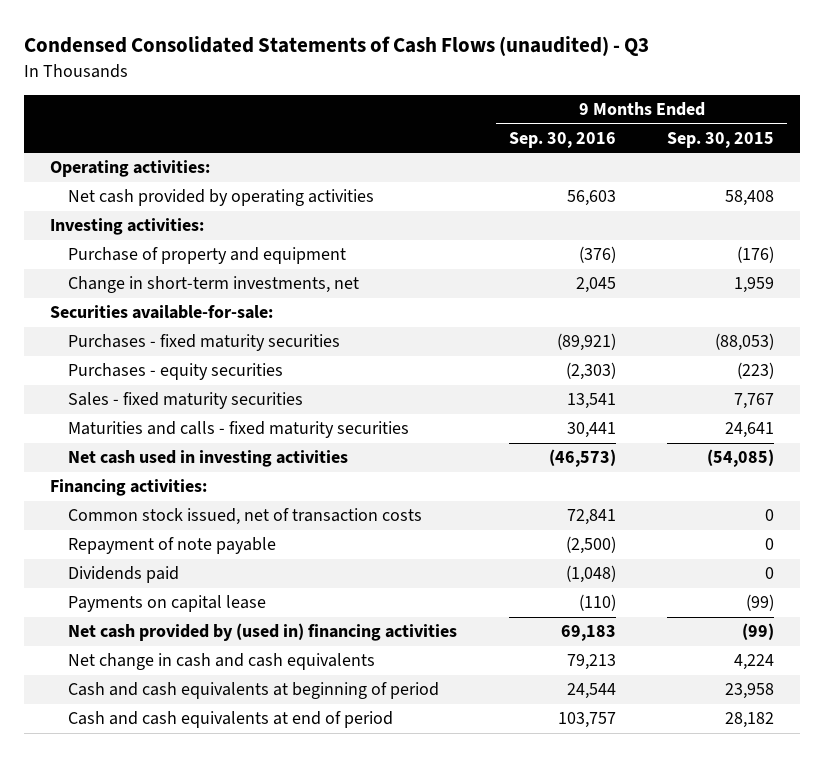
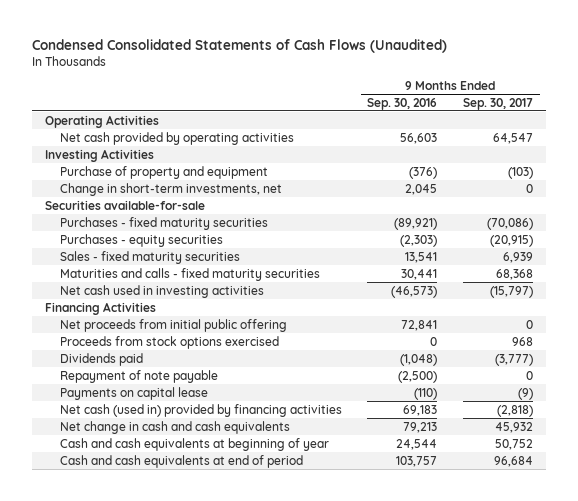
[23,35,649,56] Condensed Consolidated Statements of Cash Flows (unaudited) - Q3 -> [31,38,447,53] Condensed Consolidated Statements of Cash Flows (Unaudited)
[667,132,775,149] Sep. 30, 2015 -> none
none -> [463,97,534,110] Sep. 30, 2017
[49,160,210,178] Operating activities: -> [44,114,159,128] Operating Activities
[49,218,204,236] Investing activities: -> [44,148,154,162] Investing Activities
[49,305,273,320] Securities available-for-sale: -> [44,199,205,210] Securities available-for-sale
[49,479,207,497] Financing activities: -> [44,301,156,315] Financing Activities
[67,508,422,526] Common stock issued, net of transaction costs -> [59,318,287,332] Net proceeds from initial public offering
none -> [59,335,279,349] Proceeds from stock options exercised
[67,537,276,555] Repayment of note payable -> [59,369,218,383] Repayment of note payable
[67,623,457,642] Net cash provided by (used in) financing activities -> [59,403,342,417] Net cash (used in) provided by financing activities
[67,682,439,700] Cash and cash equivalents at beginning of period -> [59,437,329,451] Cash and cash equivalents at beginning of year

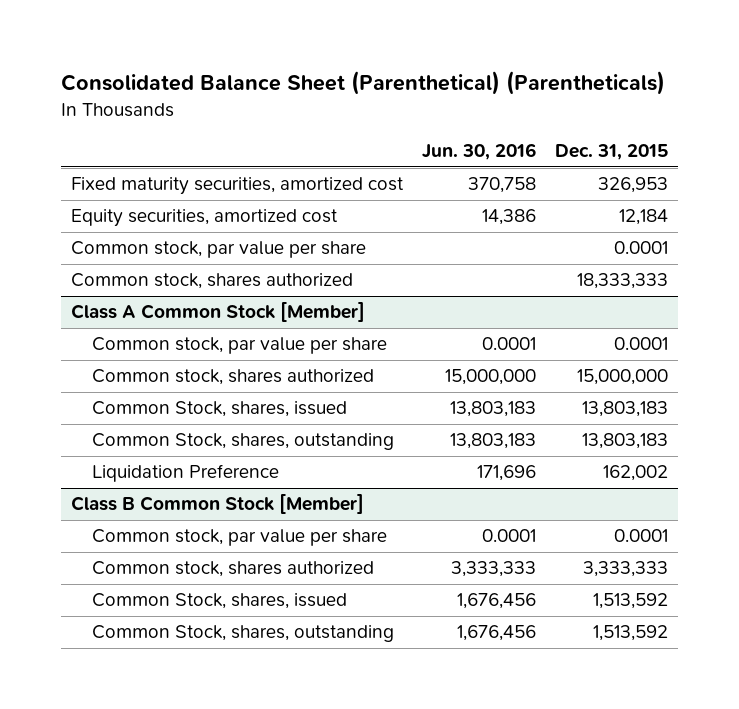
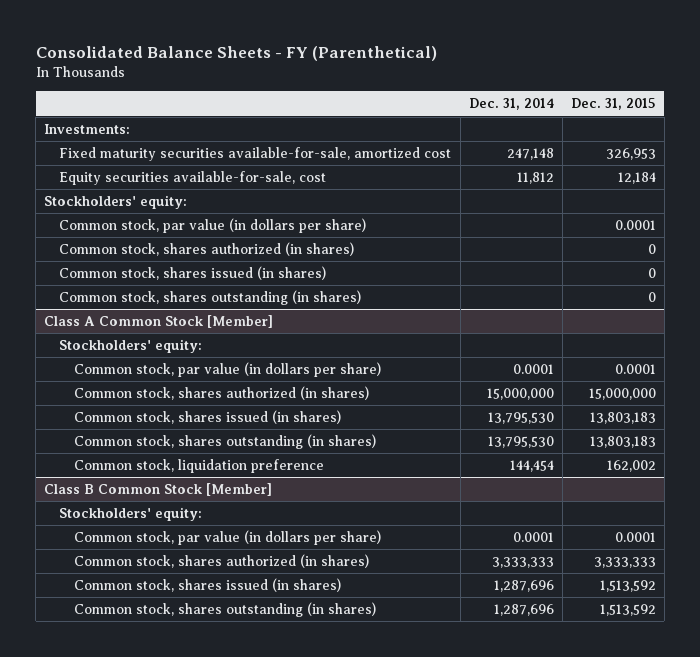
[61,71,666,96] Consolidated Balance Sheet (Parenthetical) (Parentheticals) -> [35,45,437,61] Consolidated Balance Sheets - FY (Parenthetical)
[422,143,537,161] Jun. 30, 2016 -> none
none -> [468,98,554,111] Dec. 31, 2014
none -> [44,124,131,135] Investments:
[70,177,404,196] Fixed maturity securities, amortized cost -> [59,147,452,162] Fixed maturity securities available-for-sale, amortized cost
[70,209,338,228] Equity securities, amortized cost -> [59,171,327,186] Equity securities available-for-sale, cost
none -> [44,195,188,210] Stockholders' equity:
[70,241,366,259] Common stock, par value per share -> [59,218,367,234] Common stock, par value (in dollars per share)
[70,273,353,290] Common stock, shares authorized -> [59,242,355,257] Common stock, shares authorized (in shares)
[577,273,669,290] 18,333,333 -> [647,244,656,255] 0
none -> [59,266,327,281] Common stock, shares issued (in shares)
none -> [59,290,362,306] Common stock, shares outstanding (in shares)
none -> [59,339,203,354] Stockholders' equity:
[91,337,387,355] Common stock, par value per share -> [74,362,382,378] Common stock, par value (in dollars per share)
[91,369,374,386] Common stock, shares authorized -> [74,386,370,401] Common stock, shares authorized (in shares)
[91,401,347,418] Common Stock, shares, issued -> [74,410,342,425] Common stock, shares issued (in shares)
[91,433,394,451] Common Stock, shares, outstanding -> [74,434,377,450] Common stock, shares outstanding (in shares)
[91,464,279,483] Liquidation Preference -> [74,459,325,474] Common stock, liquidation preference
none -> [59,507,203,522] Stockholders' equity:
[91,529,387,547] Common stock, par value per share -> [74,530,382,546] Common stock, par value (in dollars per share)
[91,561,374,578] Common stock, shares authorized -> [74,554,370,569] Common stock, shares authorized (in shares)
[91,593,347,610] Common Stock, shares, issued -> [74,578,342,593] Common stock, shares issued (in shares)
[91,625,394,643] Common Stock, shares, outstanding -> [74,602,377,618] Common stock, shares outstanding (in shares)

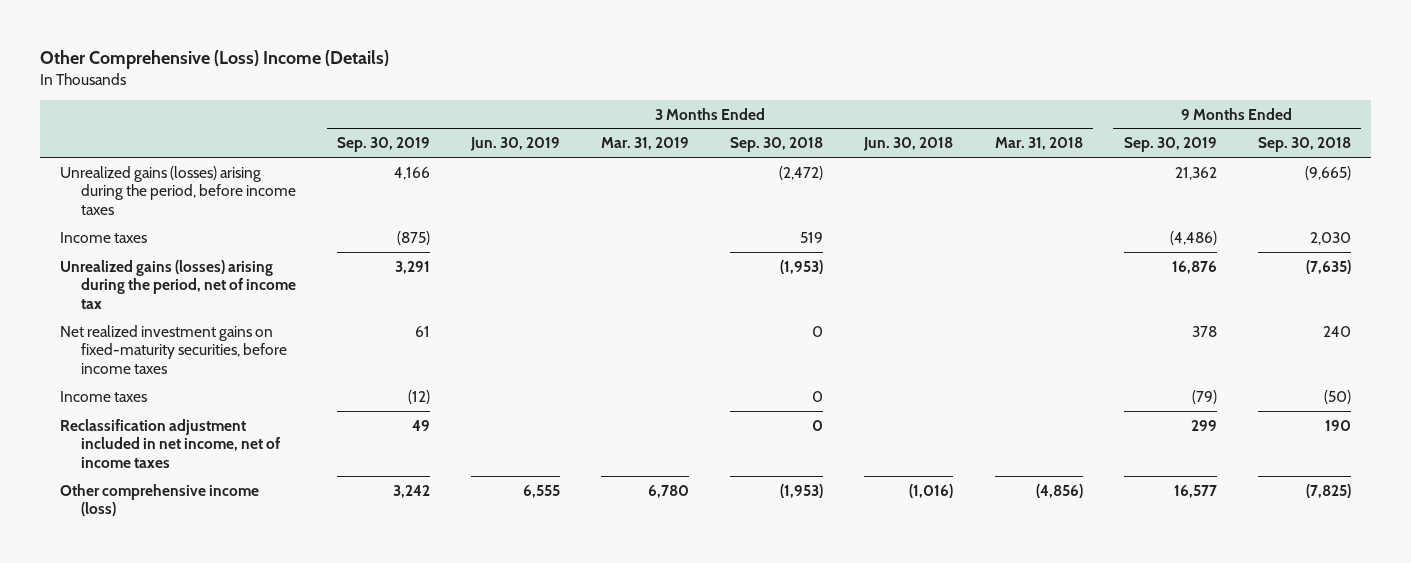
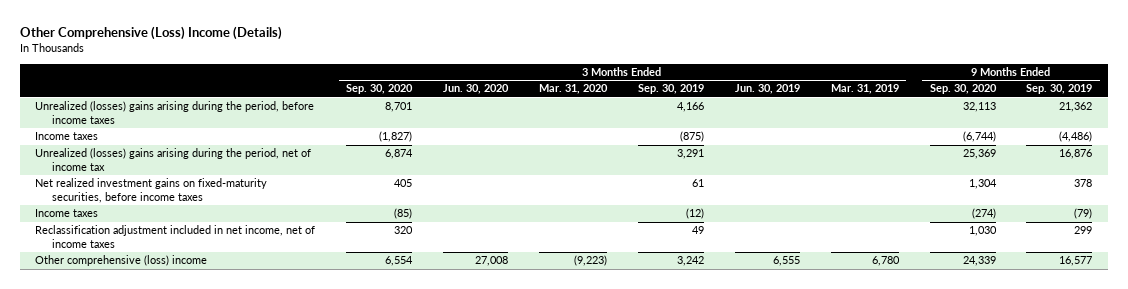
[730,137,824,153] Sep. 30, 2018 -> none
[863,137,954,152] Jun. 30, 2018 -> none
[994,137,1083,151] Mar. 31, 2018 -> none
[1257,137,1351,153] Sep. 30, 2018 -> none
none -> [346,84,414,95] Sep. 30, 2020
none -> [443,84,510,95] Jun. 30, 2020
none -> [539,84,609,95] Mar. 31, 2020
none -> [929,84,997,95] Sep. 30, 2020
[60,165,296,215] Unrealized gains (losses) arising during the period, before income taxes -> [35,101,315,124] Unrealized (losses) gains arising during the period, before income taxes
[60,259,296,309] Unrealized gains (losses) arising during the period, net of income tax -> [35,148,312,171] Unrealized (losses) gains arising during the period, net of income tax
[60,483,260,517] Other comprehensive income (loss) -> [35,255,208,267] Other comprehensive (loss) income

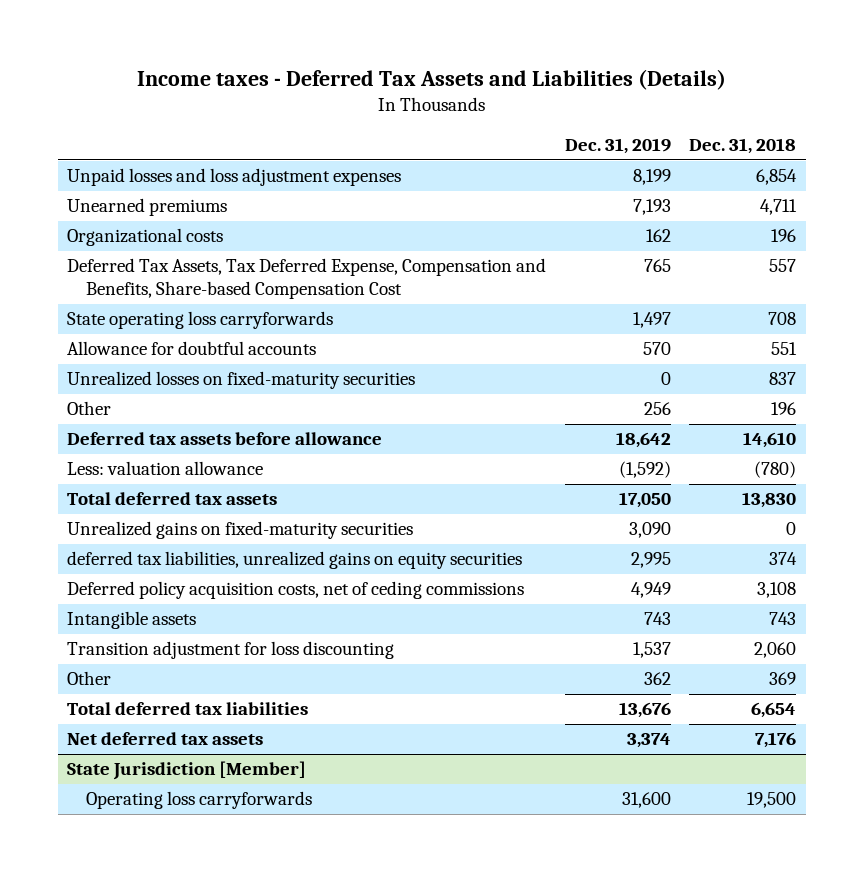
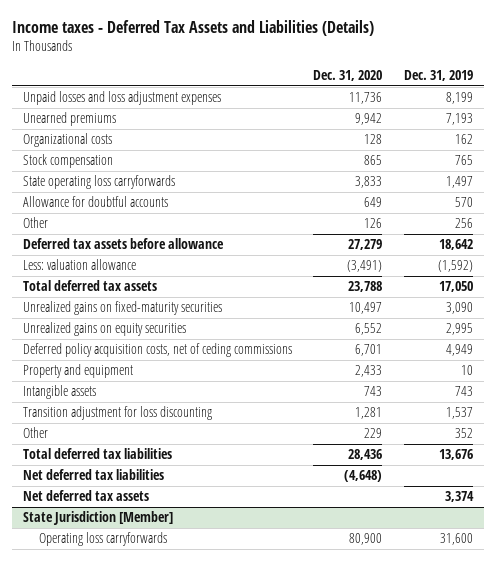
[689,138,797,155] Dec. 31, 2018 -> none
none -> [313,70,383,82] Dec. 31, 2020
[66,258,546,299] Deferred Tax Assets, Tax Deferred Expense, Compensation and Benefits, Share-based Compensation Cost -> [22,154,113,169] Stock compensation
[66,371,415,390] Unrealized losses on fixed-maturity securities -> none
[66,551,522,570] deferred tax liabilities, unrealized gains on equity securities -> [22,322,186,337] Unrealized gains on equity securities
none -> [22,364,133,379] Property and equipment
[643,672,671,686] 362 -> [454,428,473,439] 352
none -> [22,469,164,481] Net deferred tax liabilities

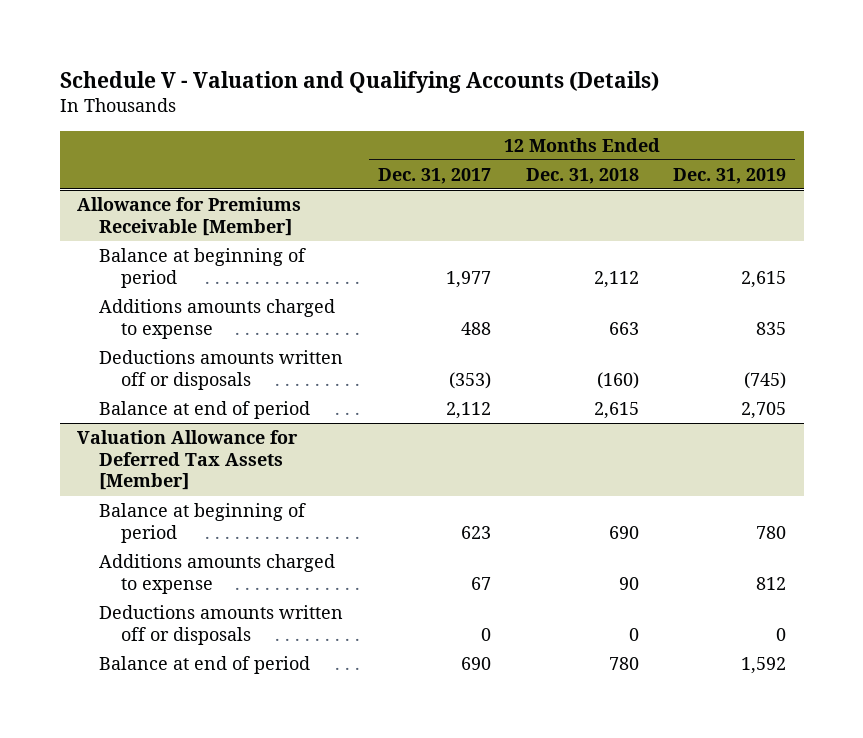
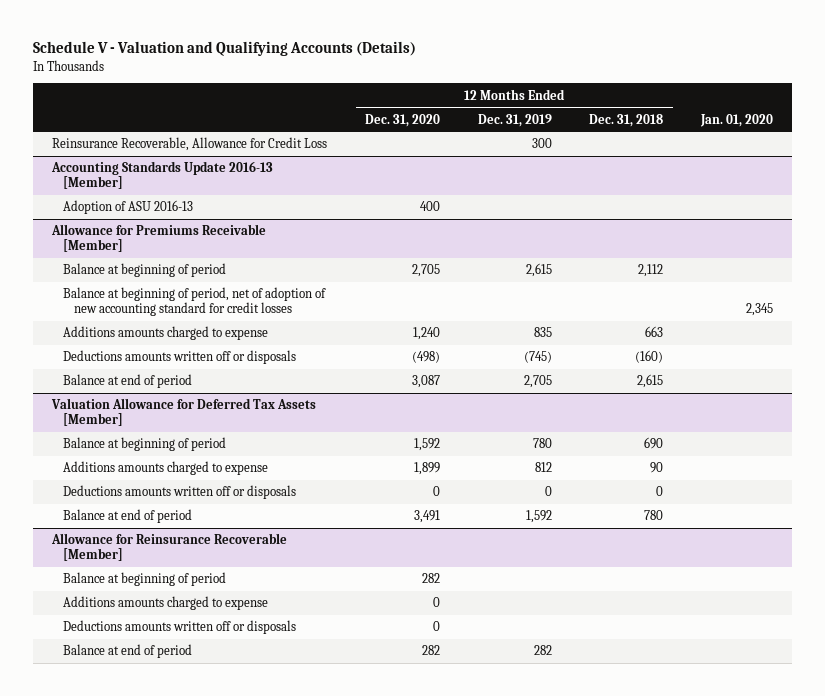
[377,167,491,184] Dec. 31, 2017 -> none
none -> [364,113,440,127] Dec. 31, 2020
none -> [700,113,774,127] Jan. 01, 2020
none -> [52,137,328,152] Reinsurance Recoverable, Allowance for Credit Loss
none -> [51,161,274,190] Accounting Standards Update 2016-13 [Member]
none -> [63,200,194,215] Adoption of ASU 2016-13
none -> [63,287,327,317] Balance at beginning of period, net of adoption of new accounting standard for credit losses
none -> [51,533,288,562] Allowance for Reinsurance Recoverable [Member]
none -> [63,572,227,587] Balance at beginning of period
none -> [63,596,269,611] Additions amounts charged to expense
none -> [63,620,297,635] Deductions amounts written off or disposals
none -> [63,644,193,659] Balance at end of period

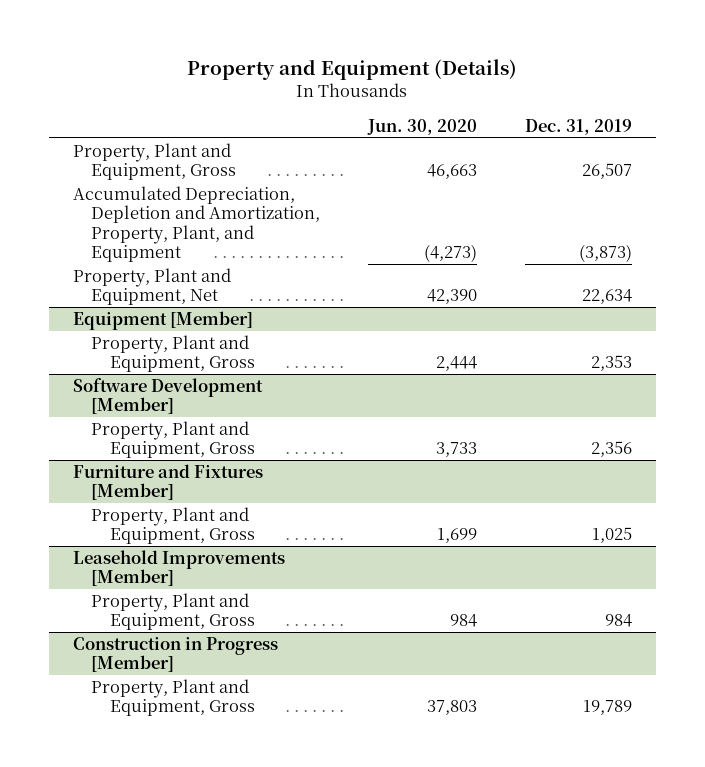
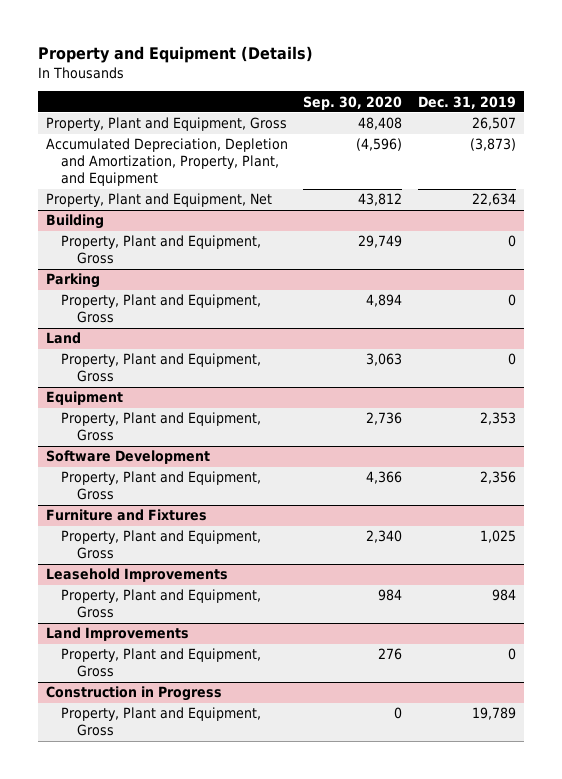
[367,118,478,135] Jun. 30, 2020 -> none
none -> [303,95,403,110] Sep. 30, 2020
none -> [45,214,104,230] Building
none -> [61,235,262,265] Property, Plant and Equipment, Gross
none -> [45,273,100,289] Parking
none -> [61,294,262,324] Property, Plant and Equipment, Gross
none -> [45,332,81,345] Land
none -> [61,353,262,383] Property, Plant and Equipment, Gross
[72,311,253,331] Equipment [Member] -> [45,391,123,406] Equipment
[72,378,263,415] Software Development [Member] -> [45,450,210,465] Software Development
[72,464,263,501] Furniture and Fixtures [Member] -> [45,509,207,522] Furniture and Fixtures
[72,550,285,587] Leasehold Improvements [Member] -> [45,568,228,583] Leasehold Improvements
none -> [45,627,189,642] Land Improvements
none -> [61,648,262,678] Property, Plant and Equipment, Gross
[72,637,278,673] Construction in Progress [Member] -> [45,686,222,702] Construction in Progress

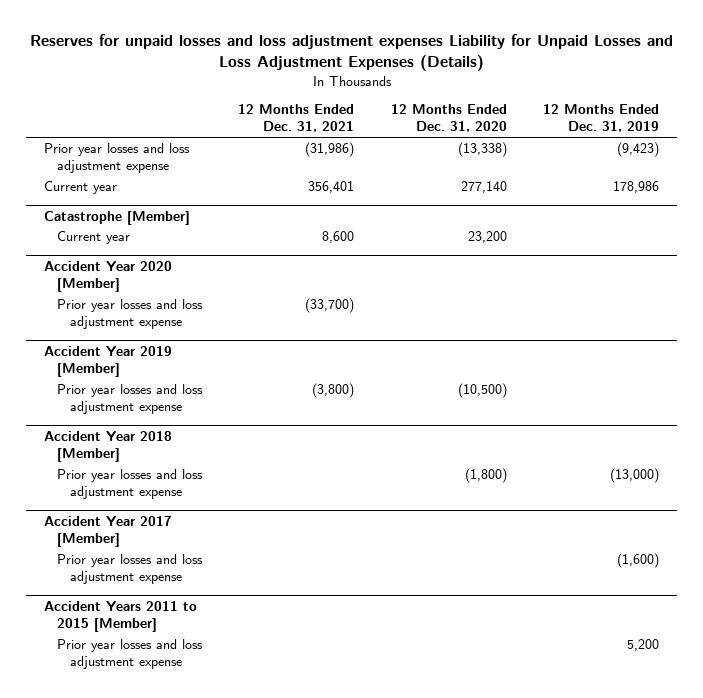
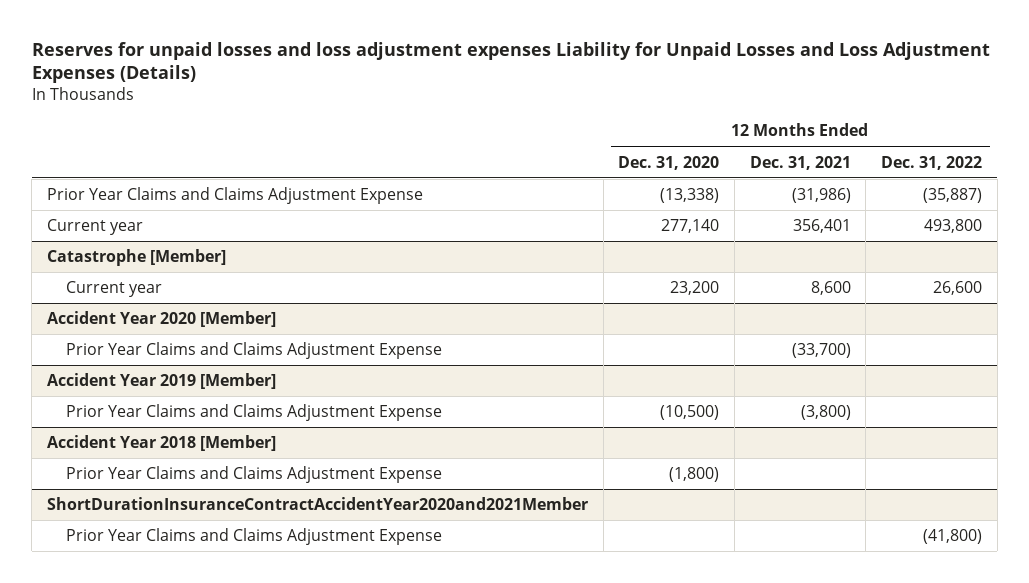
[543,104,660,133] 12 Months Ended Dec. 31, 2019 -> none
none -> [880,155,982,170] Dec. 31, 2022
[43,143,190,174] Prior year losses and loss adjustment expense -> [46,186,423,204] Prior Year Claims and Claims Adjustment Expense
[56,299,203,330] Prior year losses and loss adjustment expense -> [65,341,442,359] Prior Year Claims and Claims Adjustment Expense
[56,384,203,415] Prior year losses and loss adjustment expense -> [65,403,442,421] Prior Year Claims and Claims Adjustment Expense
[43,515,172,547] Accident Year 2017 [Member] -> none
[43,600,197,632] Accident Years 2011 to 2015 [Member] -> none
[56,639,203,670] Prior year losses and loss adjustment expense -> none
[56,469,203,500] Prior year losses and loss adjustment expense -> [65,465,442,483] Prior Year Claims and Claims Adjustment Expense
none -> [46,496,588,510] ShortDurationInsuranceContractAccidentYear2020and2021Member
[56,554,203,585] Prior year losses and loss adjustment expense -> [65,527,442,545] Prior Year Claims and Claims Adjustment Expense

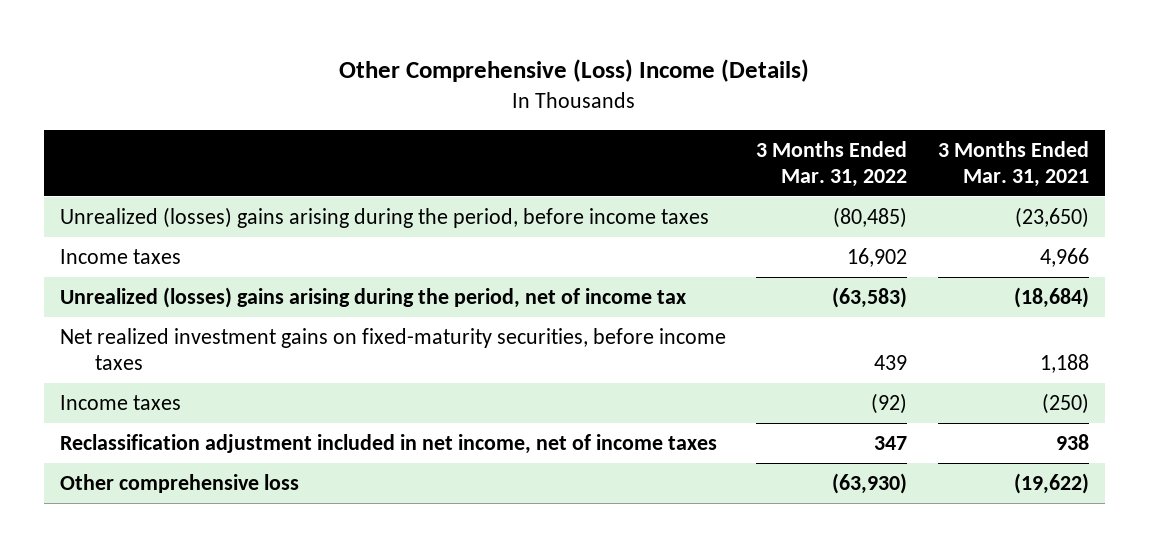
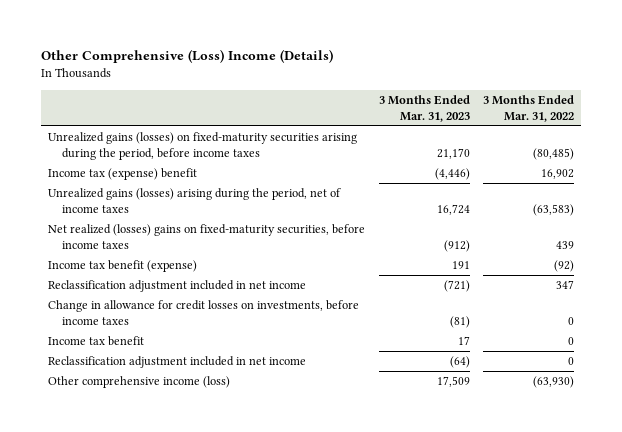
[938,140,1090,188] 3 Months Ended Mar. 31, 2021 -> none
none -> [378,94,470,122] 3 Months Ended Mar. 31, 2023
[59,206,709,228] Unrealized (losses) gains arising during the period, before income taxes -> [48,132,358,161] Unrealized gains (losses) on fixed-maturity securities arising during the period, before income taxes
[59,248,181,264] Income taxes -> [48,168,198,181] Income tax (expense) benefit
[59,286,686,308] Unrealized (losses) gains arising during the period, net of income tax -> [48,188,342,214] Unrealized gains (losses) arising during the period, net of income taxes
[59,327,726,371] Net realized investment gains on fixed-maturity securities, before income taxes -> [48,224,366,250] Net realized (losses) gains on fixed-maturity securities, before income taxes
[59,394,181,410] Income taxes -> [48,260,198,273] Income tax benefit (expense)
[59,433,717,454] Reclassification adjustment included in net income, net of income taxes -> [48,280,307,293] Reclassification adjustment included in net income
none -> [48,300,360,326] Change in allowance for credit losses on investments, before income taxes
none -> [48,336,145,347] Income tax benefit
none -> [48,356,307,369] Reclassification adjustment included in net income
[59,473,299,493] Other comprehensive loss -> [48,376,231,389] Other comprehensive income (loss)

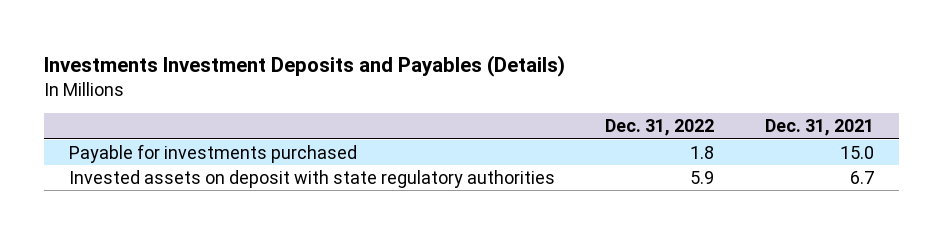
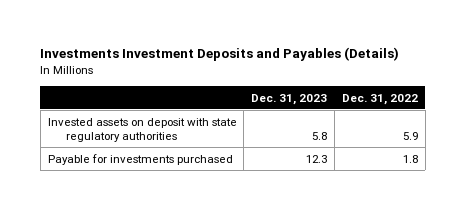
[764,119,874,137] Dec. 31, 2021 -> none
none -> [251,93,328,105] Dec. 31, 2023
[69,143,358,163] Payable for investments purchased -> [47,153,233,165] Payable for investments purchased

